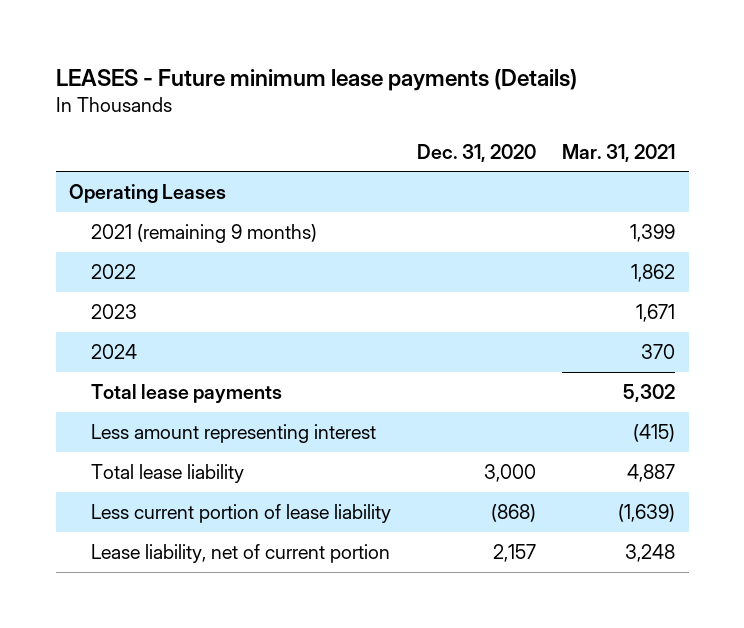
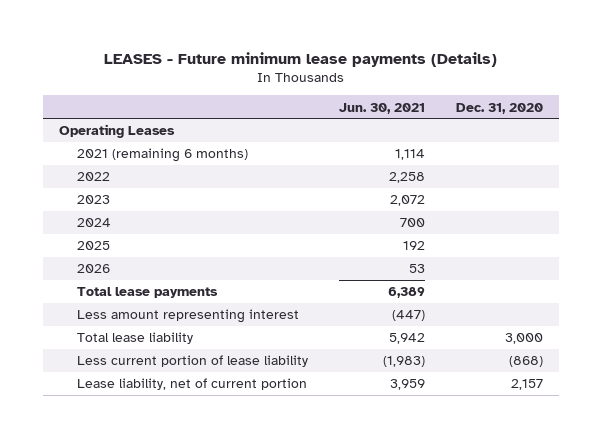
[562,143,676,162] Mar. 31, 2021 -> none
none -> [339,102,426,114] Jun. 30, 2021
[90,223,317,243] 2021 (remaining 9 months) -> [77,148,249,163] 2021 (remaining 6 months)
none -> [77,241,111,251] 2025
none -> [77,264,111,274] 2026

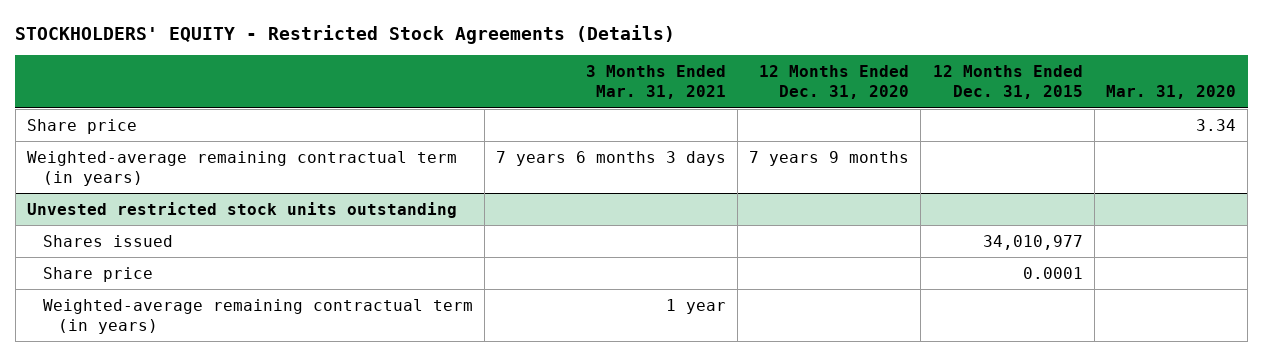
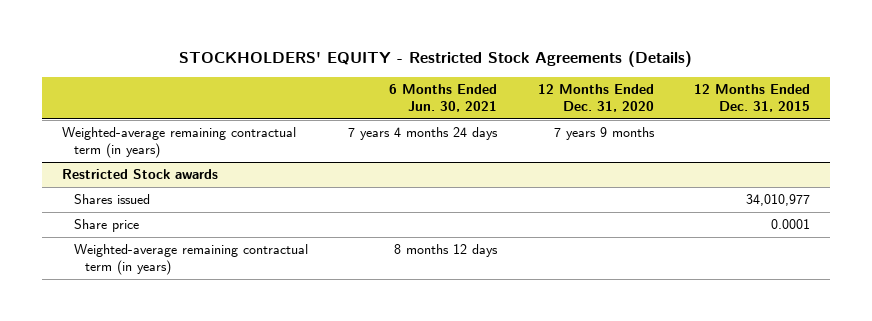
[585,65,726,100] 3 Months Ended Mar. 31, 2021 -> none
[1105,85,1236,100] Mar. 31, 2020 -> none
none -> [389,84,498,112] 6 Months Ended Jun. 30, 2021
[26,118,137,134] Share price -> none
[26,201,457,218] Unvested restricted stock units outstanding -> [62,169,219,180] Restricted Stock awards

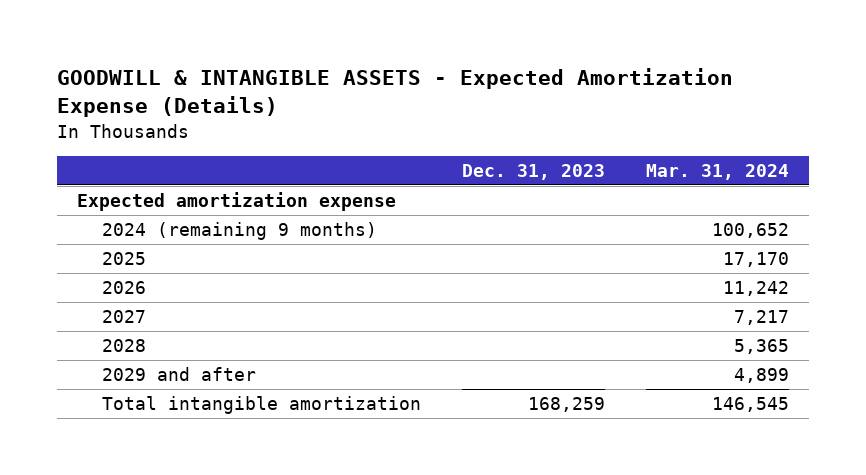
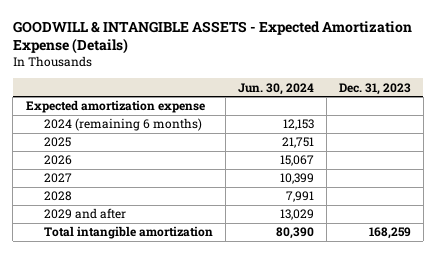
[645,164,789,181] Mar. 31, 2024 -> none
none -> [237,82,314,95] Jun. 30, 2024
[102,221,378,240] 2024 (remaining 9 months) -> [43,118,202,132] 2024 (remaining 6 months)

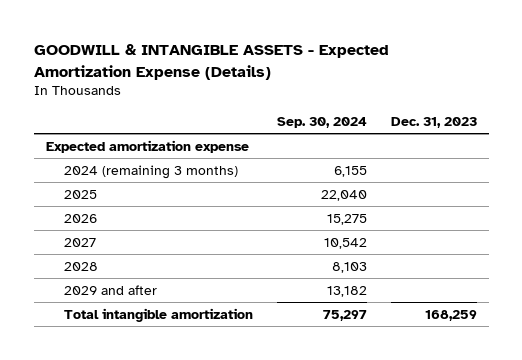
[237,82,314,95] Jun. 30, 2024 -> none
none -> [276,116,367,128] Sep. 30, 2024
[43,118,202,132] 2024 (remaining 6 months) -> [63,164,238,179] 2024 (remaining 3 months)

